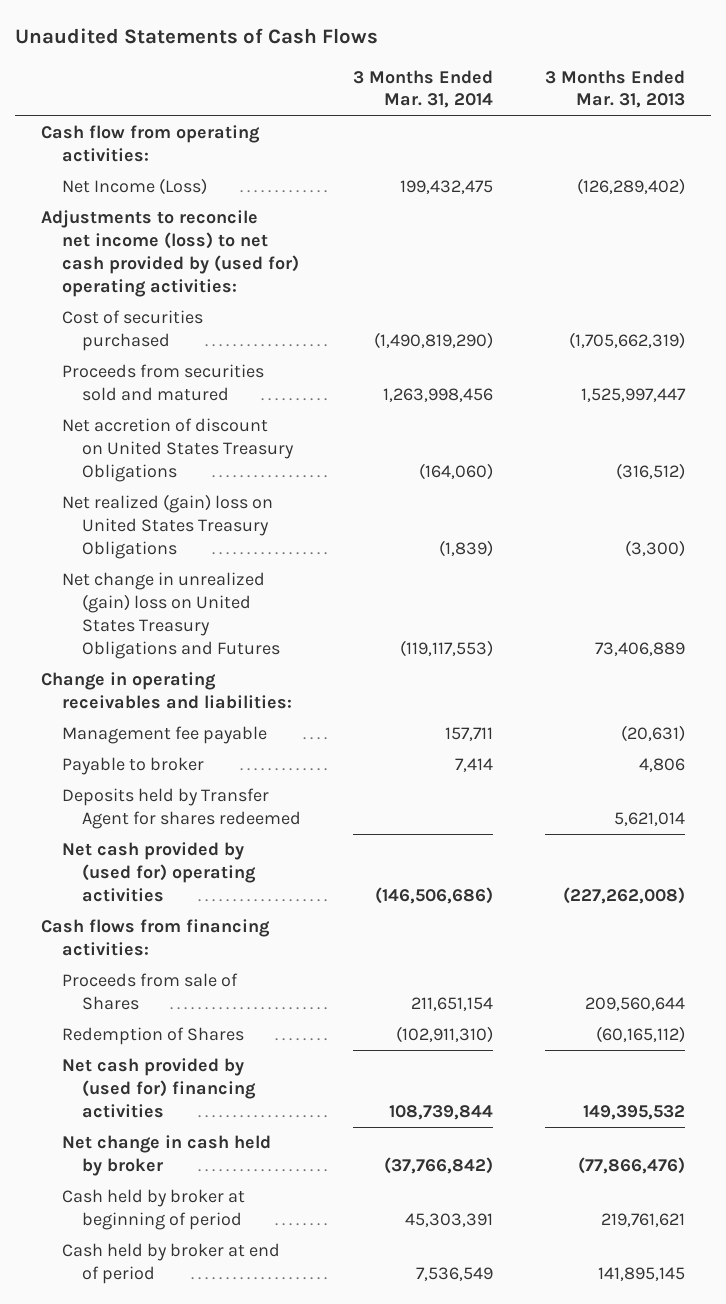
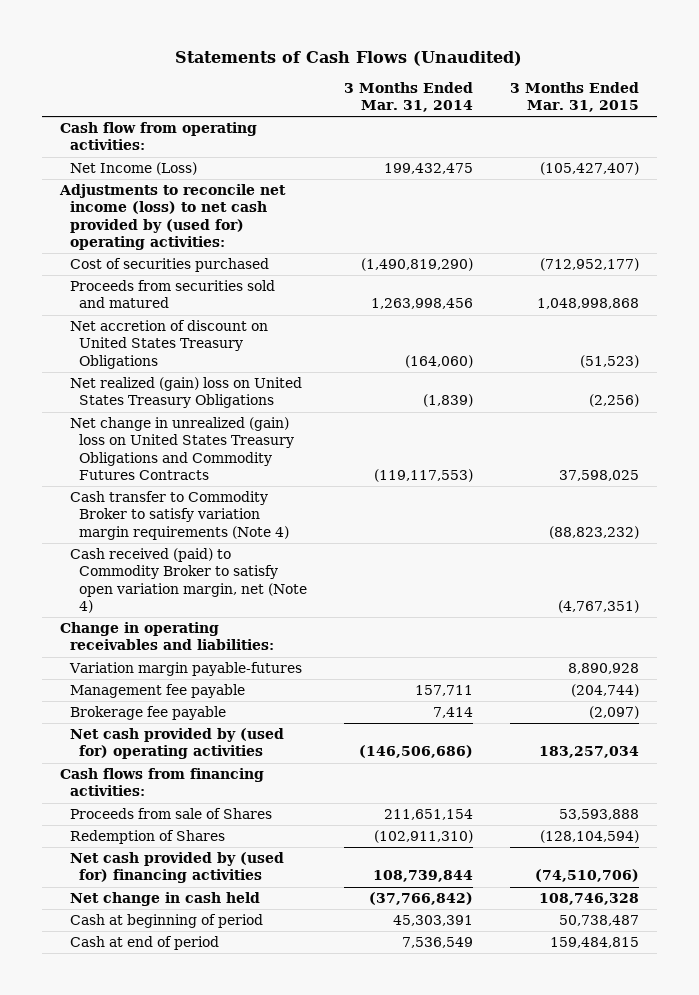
[15,28,379,45] Unaudited Statements of Cash Flows -> [175,50,523,66] Statements of Cash Flows (Unaudited)
[545,69,686,109] 3 Months Ended Mar. 31, 2013 -> none
none -> [509,81,639,112] 3 Months Ended Mar. 31, 2015
[61,572,281,660] Net change in unrealized (gain) loss on United States Treasury Obligations and Futures -> [69,417,295,480] Net change in unrealized (gain) loss on United States Treasury Obligations and Commodity Futures Contracts
none -> [69,491,290,540] Cash transfer to Commodity Broker to satisfy variation margin requirements (Note 4)
none -> [69,548,308,613] Cash received (paid) to Commodity Broker to satisfy open variation margin, net (Note 4)
none -> [68,662,302,677] Variation margin payable-futures
[61,788,302,830] Deposits held by Transfer Agent for shares redeemed -> none
[61,757,204,776] Payable to broker -> [69,706,226,721] Brokerage fee payable
[61,1135,271,1177] Net change in cash held by broker -> [69,892,260,907] Net change in cash held
[61,1189,245,1231] Cash held by broker at beginning of period -> [69,914,263,929] Cash at beginning of period
[61,1243,280,1285] Cash held by broker at end of period -> [69,936,219,951] Cash at end of period

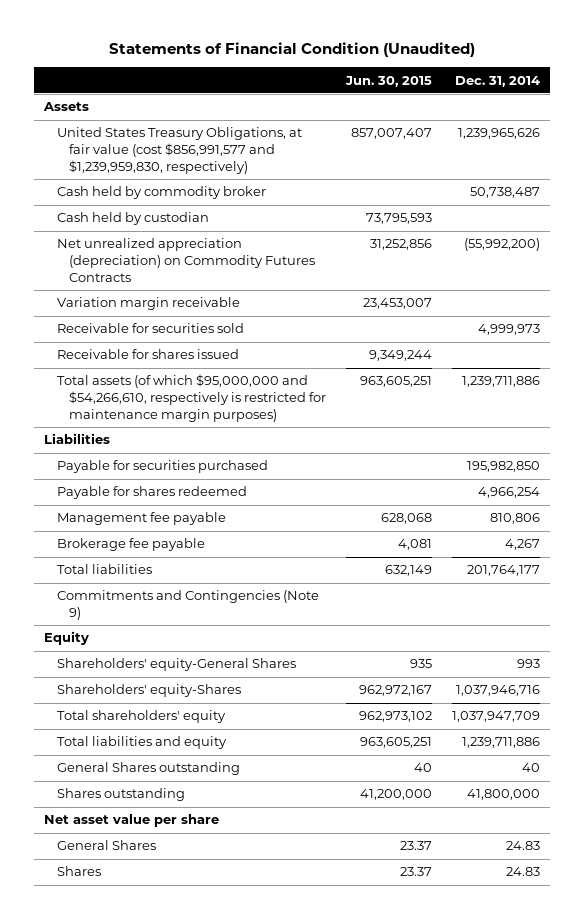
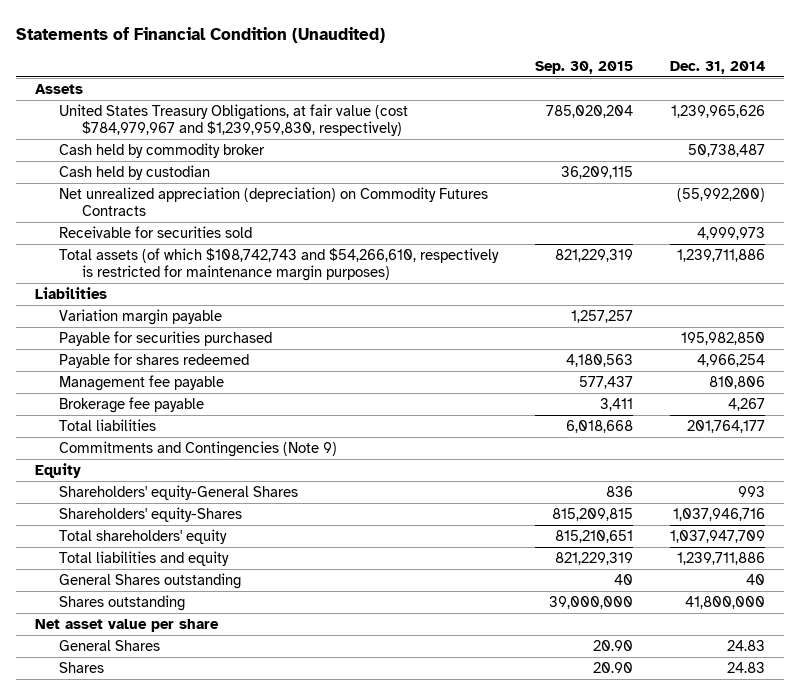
[344,75,432,87] Jun. 30, 2015 -> none
none -> [534,60,633,74] Sep. 30, 2015
[56,127,302,174] United States Treasury Obligations, at fair value (cost $856,991,577 and $1,239,959,830, respectively) -> [58,104,408,137] United States Treasury Obligations, at fair value (cost $784,979,967 and $1,239,959,830, respectively)
[56,297,240,311] Variation margin receivable -> none
[56,349,239,360] Receivable for shares issued -> none
[56,374,327,422] Total assets (of which $95,000,000 and $54,266,610, respectively is restricted for maintenance margin purposes) -> [58,248,499,282] Total assets (of which $108,742,743 and $54,266,610, respectively is restricted for maintenance margin purposes)
none -> [58,309,222,326] Variation margin payable

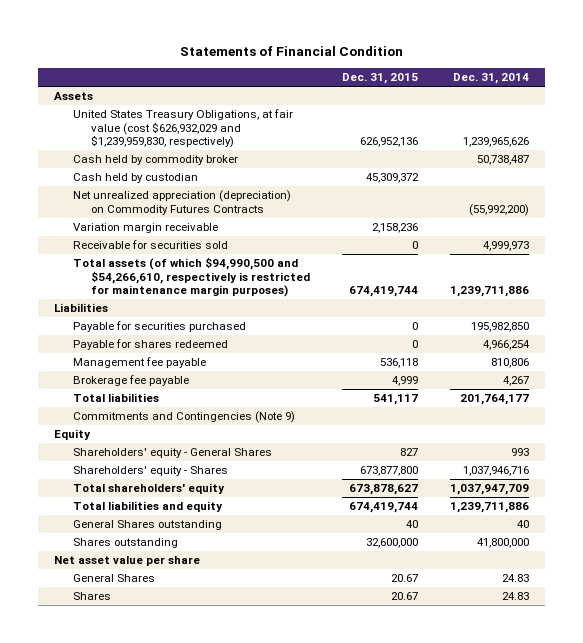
[16,26,386,43] Statements of Financial Condition (Unaudited) -> [179,46,403,57] Statements of Financial Condition
[534,60,633,74] Sep. 30, 2015 -> none
none -> [342,73,419,85] Dec. 31, 2015
[58,104,408,137] United States Treasury Obligations, at fair value (cost $784,979,967 and $1,239,959,830, respectively) -> [72,109,293,149] United States Treasury Obligations, at fair value (cost $626,932,029 and $1,239,959,830, respectively)
none -> [72,223,218,234] Variation margin receivable
[58,248,499,282] Total assets (of which $108,742,743 and $54,266,610, respectively is restricted for maintenance margin purposes) -> [72,257,311,298] Total assets (of which $94,990,500 and $54,266,610, respectively is restricted for maintenance margin purposes)
[58,309,222,326] Variation margin payable -> none
[58,485,298,501] Shareholders' equity-General Shares -> [72,448,272,459] Shareholders' equity - General Shares
[58,507,242,523] Shareholders' equity-Shares -> [72,466,228,477] Shareholders' equity - Shares

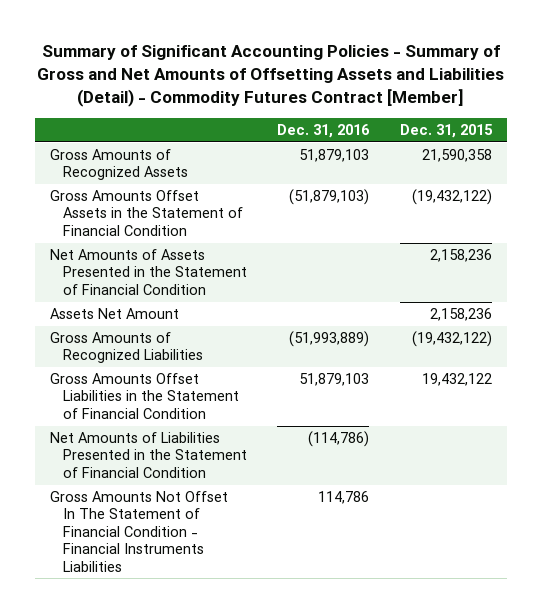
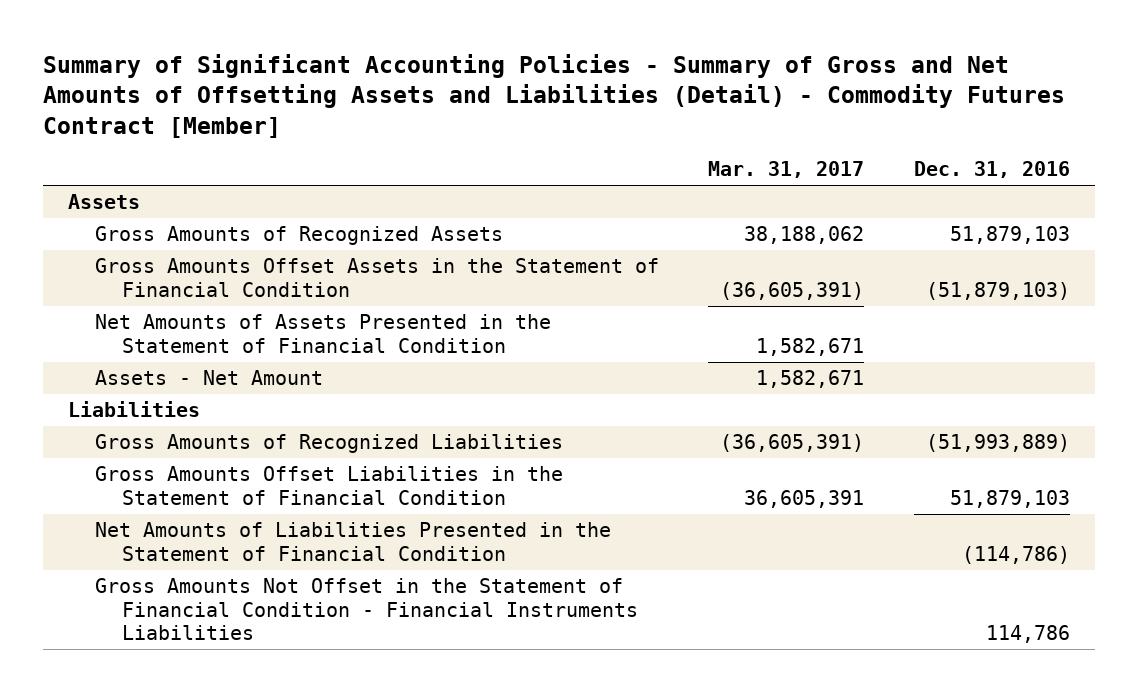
[399,123,493,138] Dec. 31, 2015 -> none
none -> [708,161,865,179] Mar. 31, 2017
none -> [67,194,140,210] Assets
[49,308,179,320] Assets Net Amount -> [95,370,324,386] Assets - Net Amount
none -> [67,401,200,418] Liabilities
[49,491,228,572] Gross Amounts Not Offset In The Statement of Financial Condition - Financial Instruments Liabilities -> [95,578,639,641] Gross Amounts Not Offset in the Statement of Financial Condition - Financial Instruments Liabilities

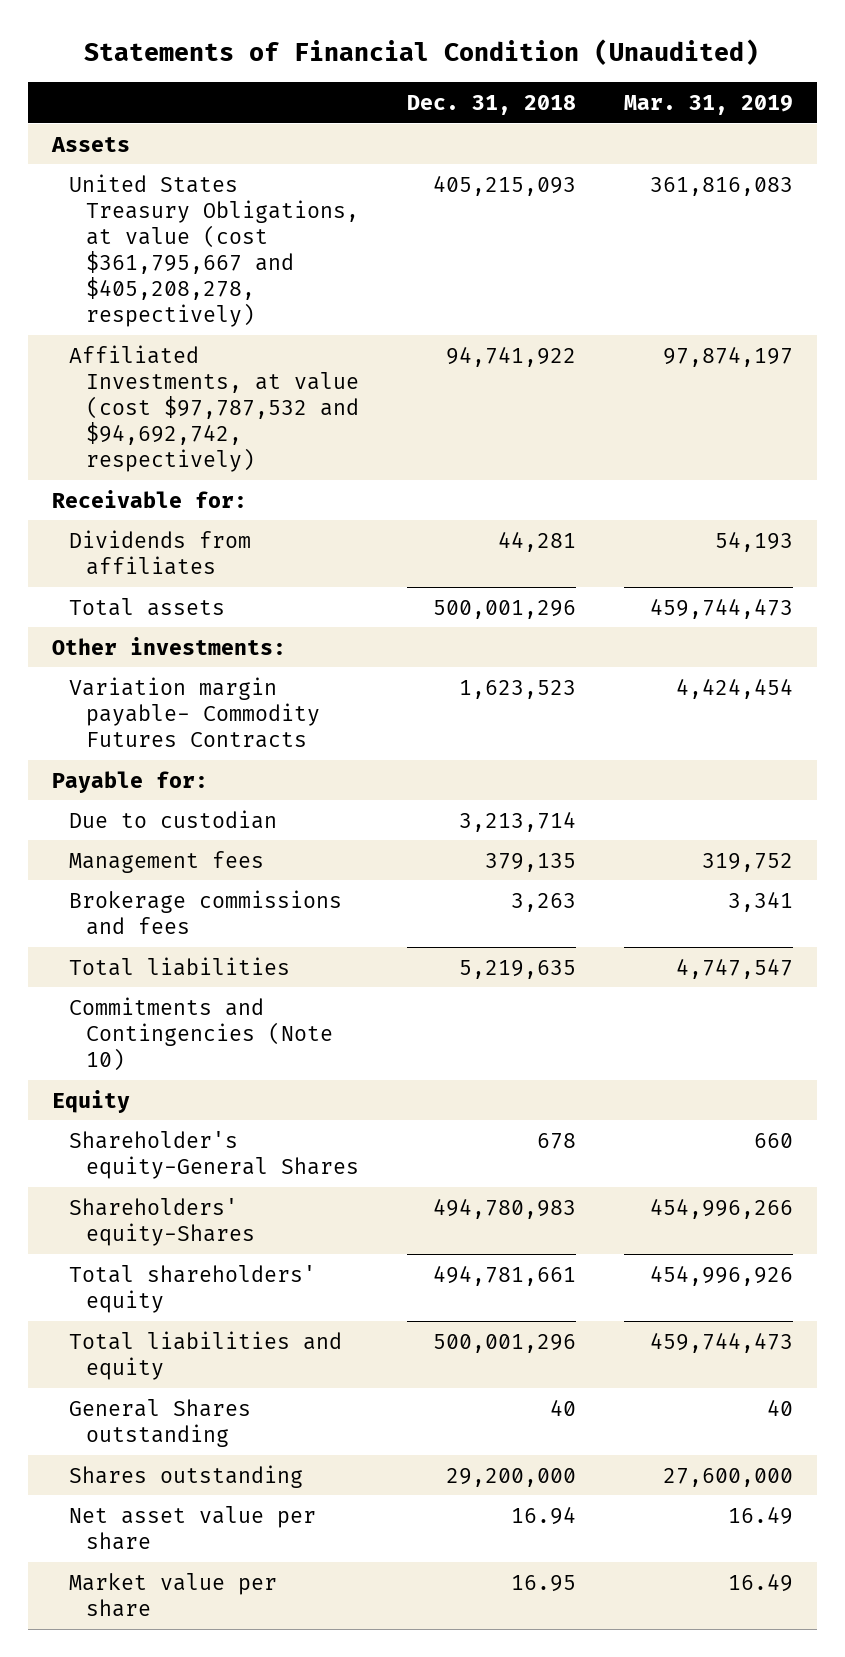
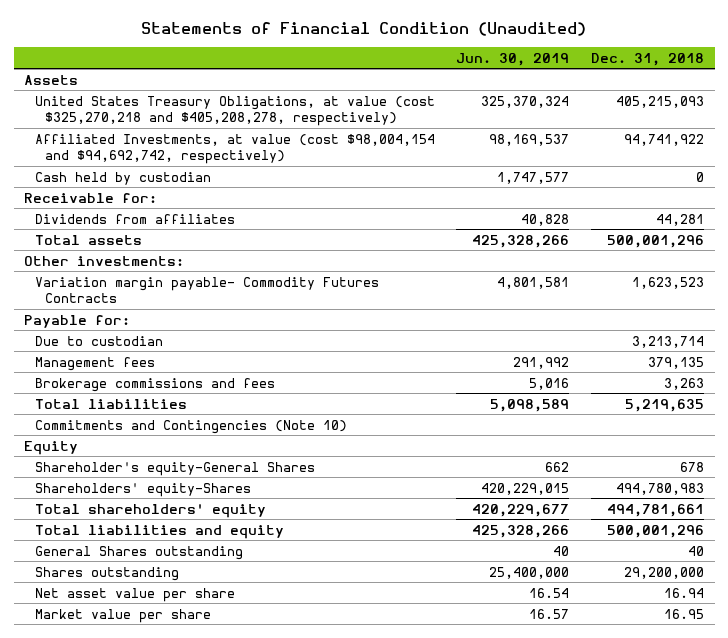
[623,95,793,116] Mar. 31, 2019 -> none
none -> [456,52,570,66] Jun. 30, 2019
[69,173,359,328] United States Treasury Obligations, at value (cost $361,795,667 and $405,208,278, respectively) -> [34,95,435,127] United States Treasury Obligations, at value (cost $325,270,218 and $405,208,278, respectively)
[69,344,359,473] Affiliated Investments, at value (cost $97,787,532 and $94,692,742, respectively) -> [34,133,435,165] Affiliated Investments, at value (cost $98,004,154 and $94,692,742, respectively)
none -> [34,171,211,185] Cash held by custodian

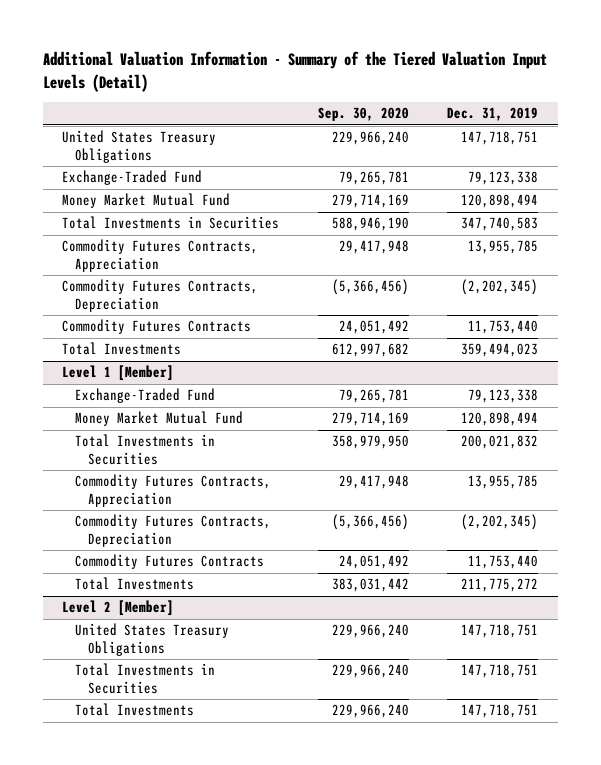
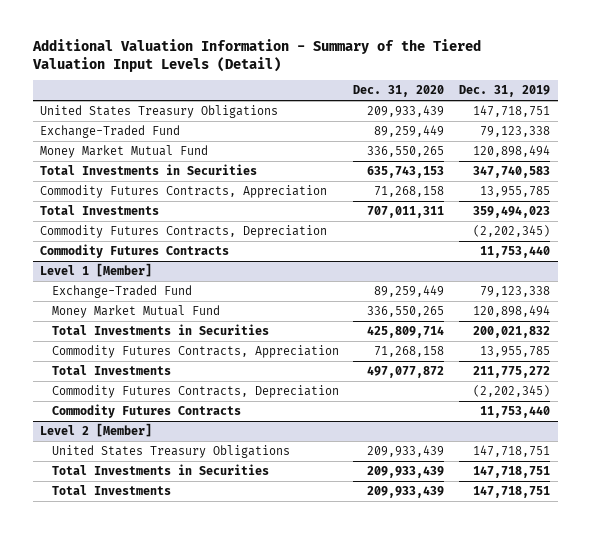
[317,107,409,122] Sep. 30, 2020 -> none
none -> [353,85,445,98] Dec. 31, 2020
[62,342,182,356] Total Investments -> [40,204,160,215] Total Investments
[75,577,195,591] Total Investments -> [51,364,171,375] Total Investments

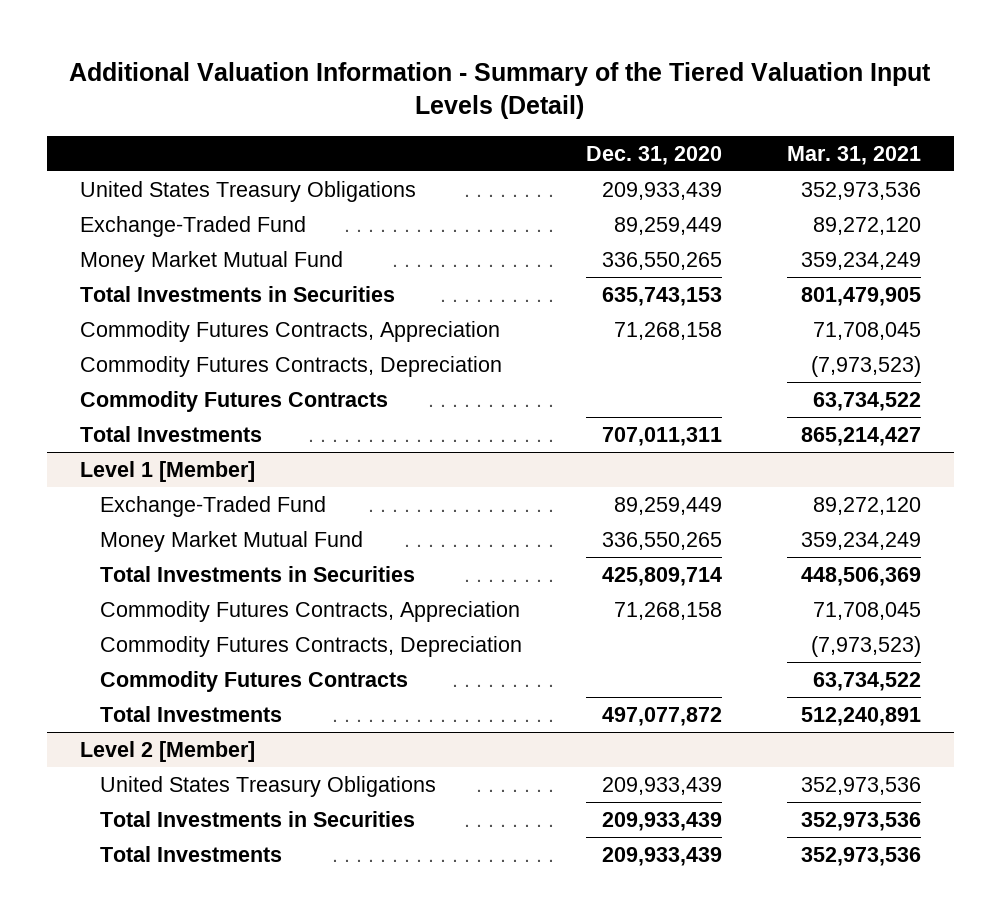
[459,85,551,98] Dec. 31, 2019 -> none
none -> [787,145,922,165] Mar. 31, 2021
[40,204,160,215] Total Investments -> [79,425,262,442] Total Investments
[51,364,171,375] Total Investments -> [99,705,282,722] Total Investments

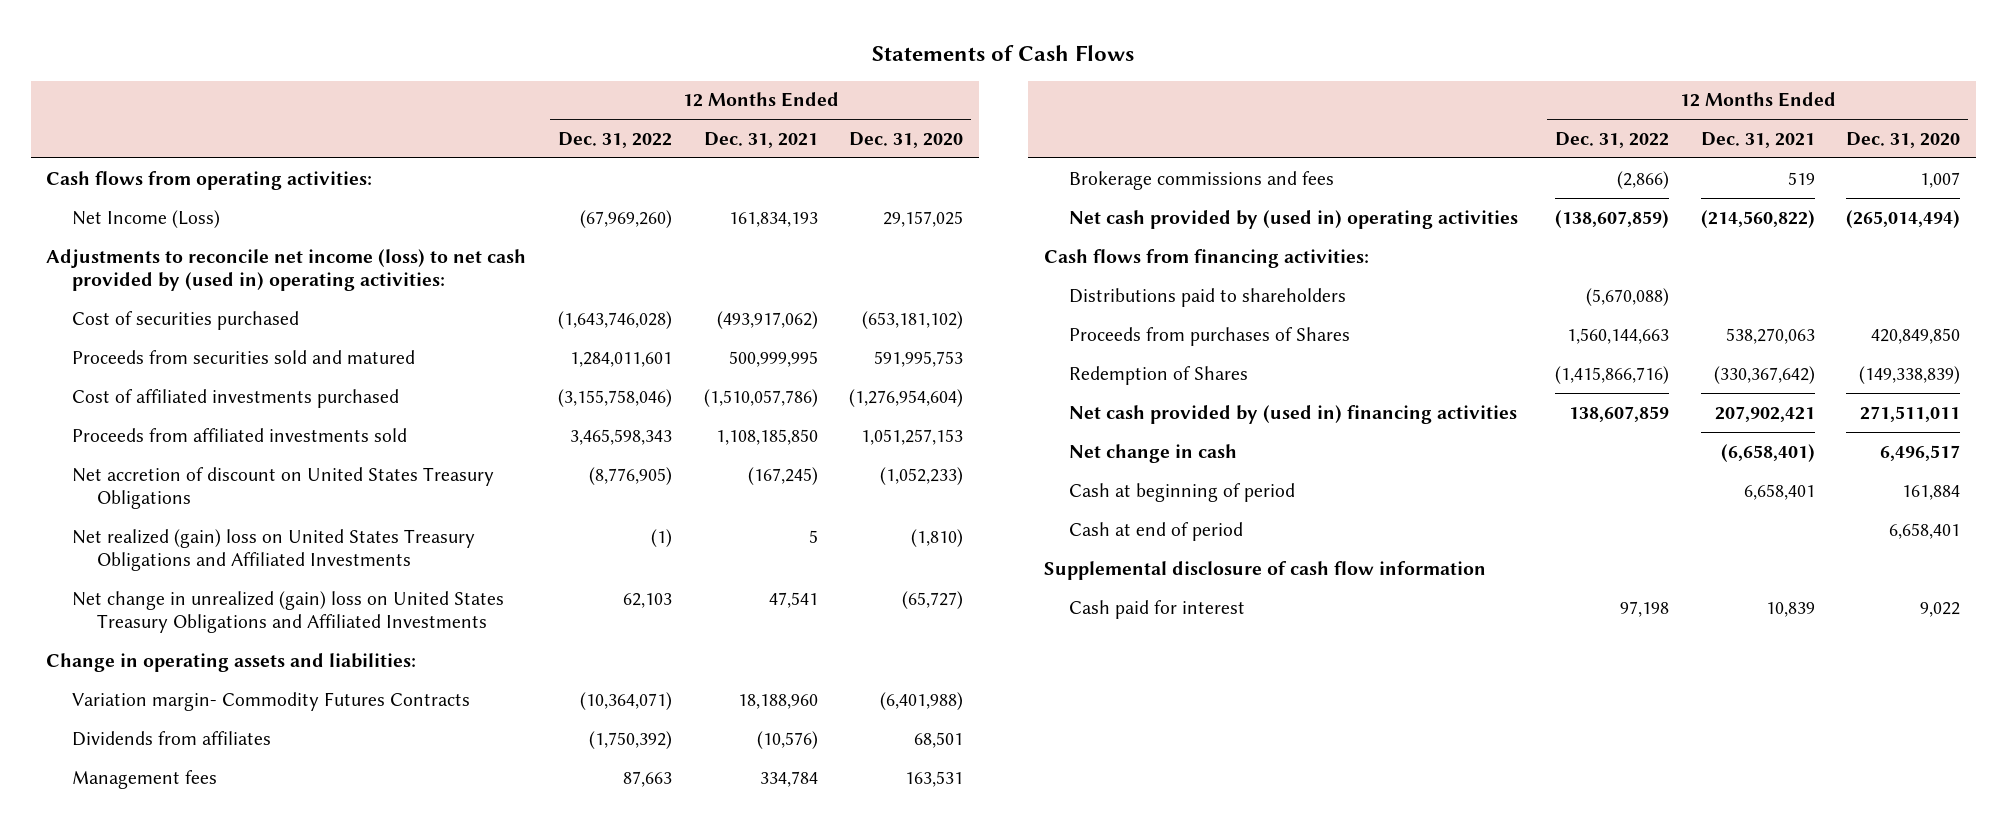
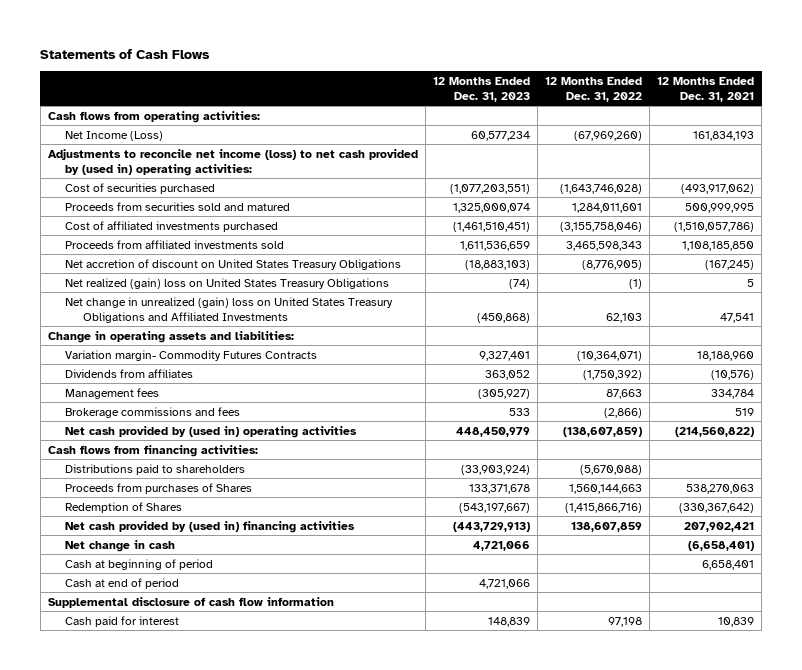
[849,131,964,148] Dec. 31, 2020 -> none
none -> [432,76,530,102] 12 Months Ended Dec. 31, 2023
[71,528,475,572] Net realized (gain) loss on United States Treasury Obligations and Affiliated Investments -> [65,277,390,289] Net realized (gain) loss on United States Treasury Obligations

